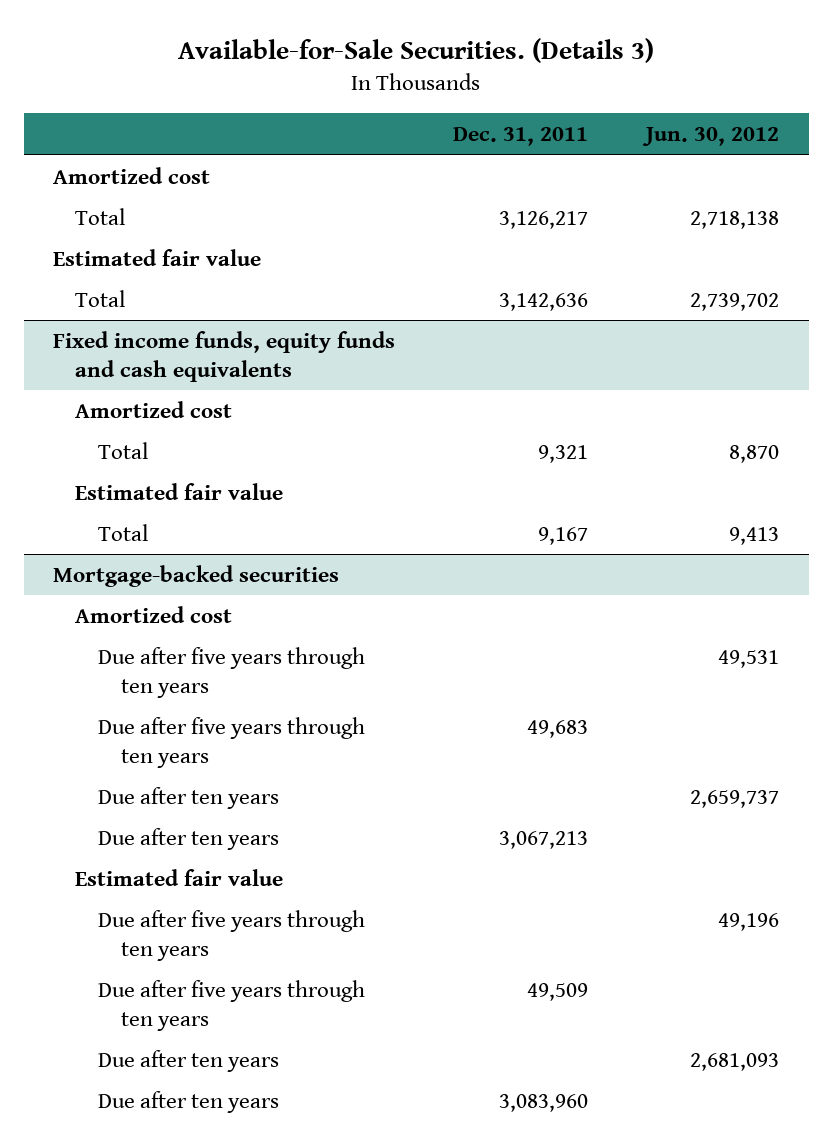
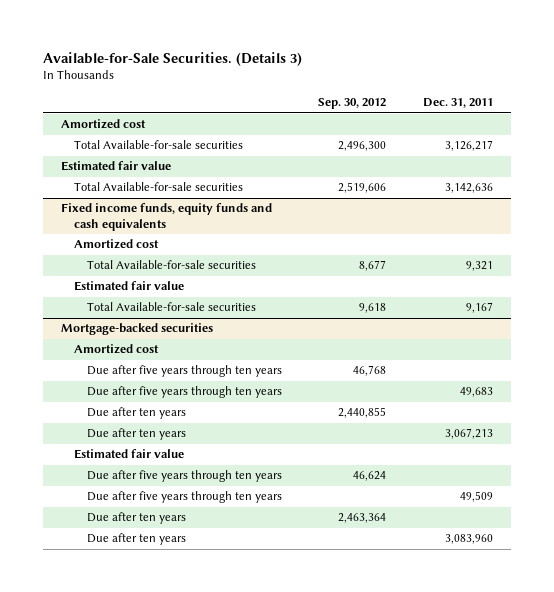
[642,127,780,147] Jun. 30, 2012 -> none
none -> [318,98,387,110] Sep. 30, 2012
[75,207,126,225] Total -> [74,140,244,150] Total Available-for-sale securities
[75,289,126,307] Total -> [74,182,244,192] Total Available-for-sale securities
[97,441,148,459] Total -> [86,260,256,270] Total Available-for-sale securities
[97,523,148,541] Total -> [86,302,256,312] Total Available-for-sale securities

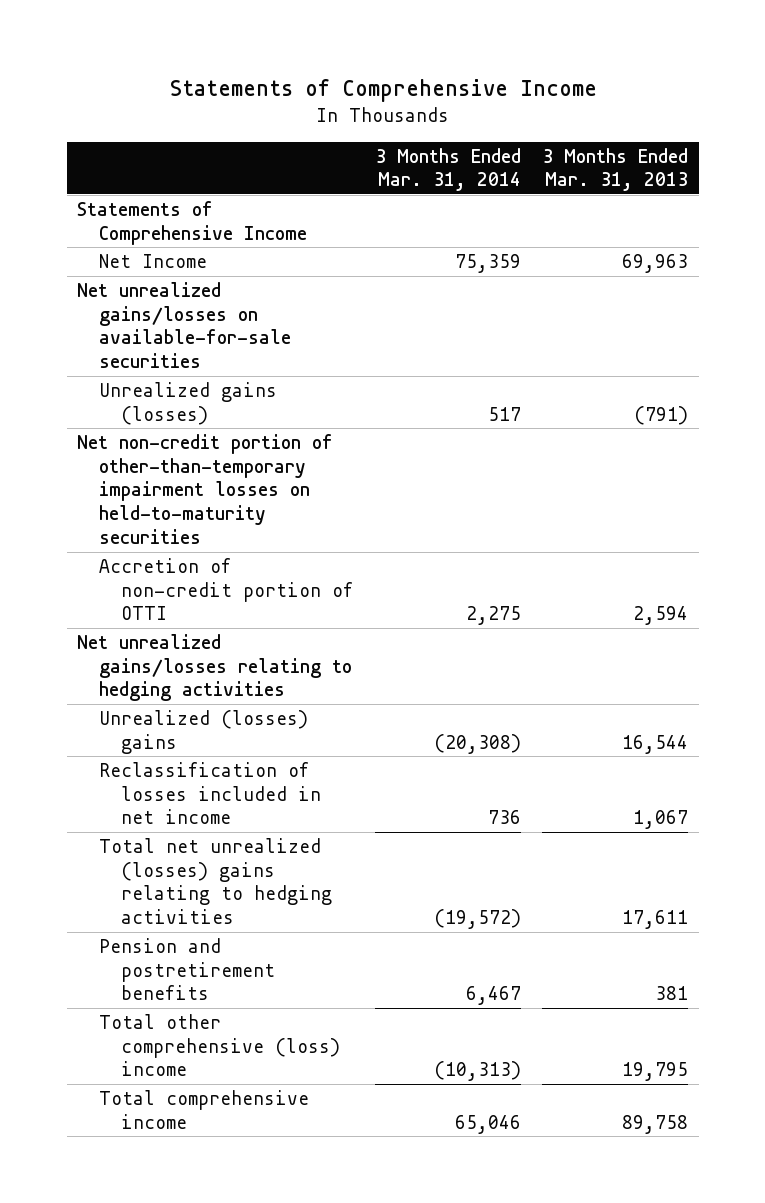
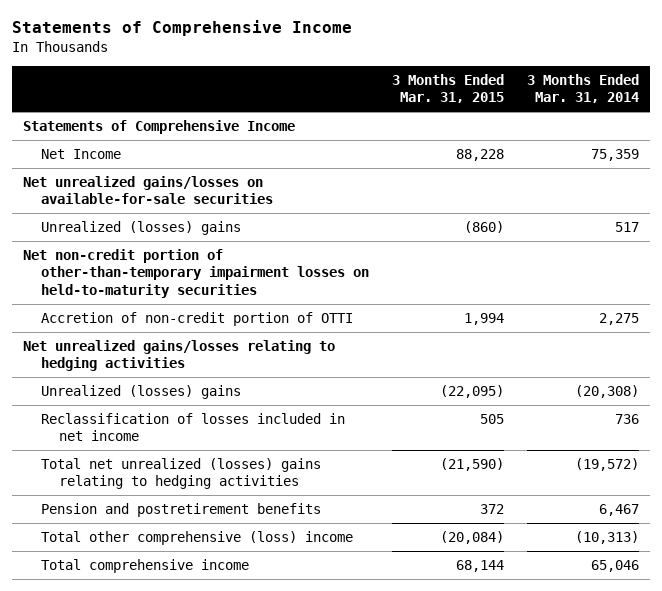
[541,147,688,192] 3 Months Ended Mar. 31, 2013 -> none
none -> [392,73,505,104] 3 Months Ended Mar. 31, 2015
[99,381,278,425] Unrealized gains (losses) -> [41,220,242,235] Unrealized (losses) gains

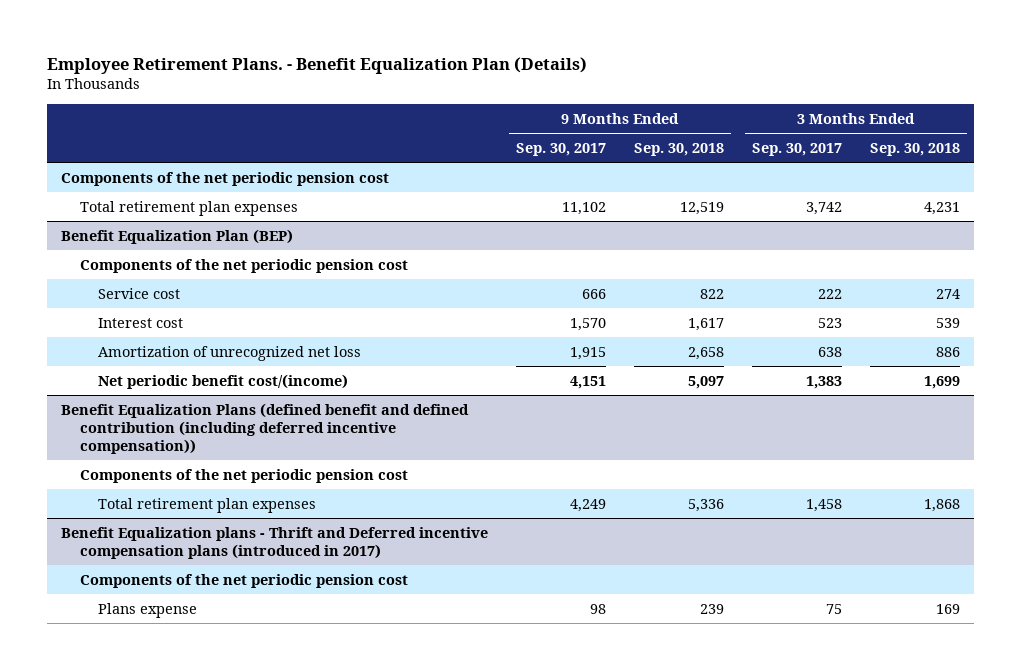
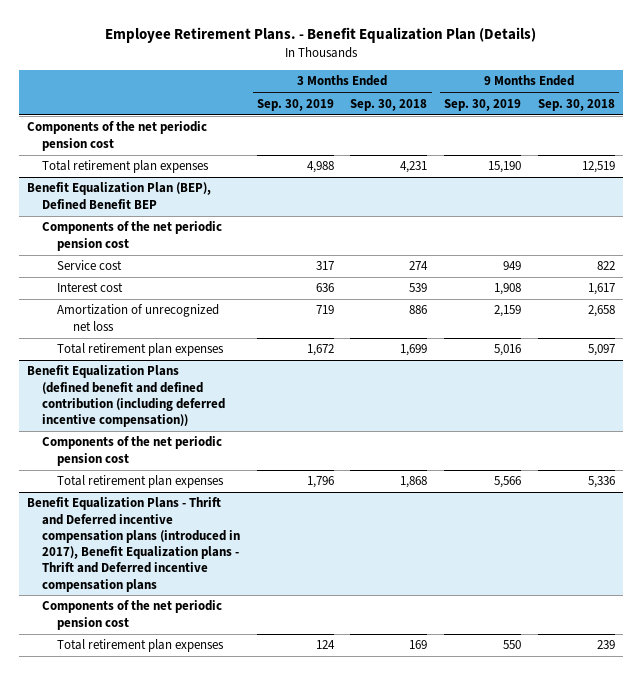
[516,143,607,157] Sep. 30, 2017 -> none
[752,143,843,157] Sep. 30, 2017 -> none
none -> [256,98,334,111] Sep. 30, 2019
none -> [444,98,522,111] Sep. 30, 2019
[61,228,294,244] Benefit Equalization Plan (BEP) -> [26,182,211,210] Benefit Equalization Plan (BEP), Defined Benefit BEP
[98,373,349,389] Net periodic benefit cost/(income) -> [57,343,225,357] Total retirement plan expenses
[61,526,489,559] Benefit Equalization plans - Thrift and Deferred incentive compensation plans (introduced in 2017) -> [26,497,241,592] Benefit Equalization Plans - Thrift and Deferred incentive compensation plans (introduced in 2017), Benefit Equalization plans - Thrift and Deferred incentive compensation plans
[98,602,198,618] Plans expense -> [57,639,225,653] Total retirement plan expenses

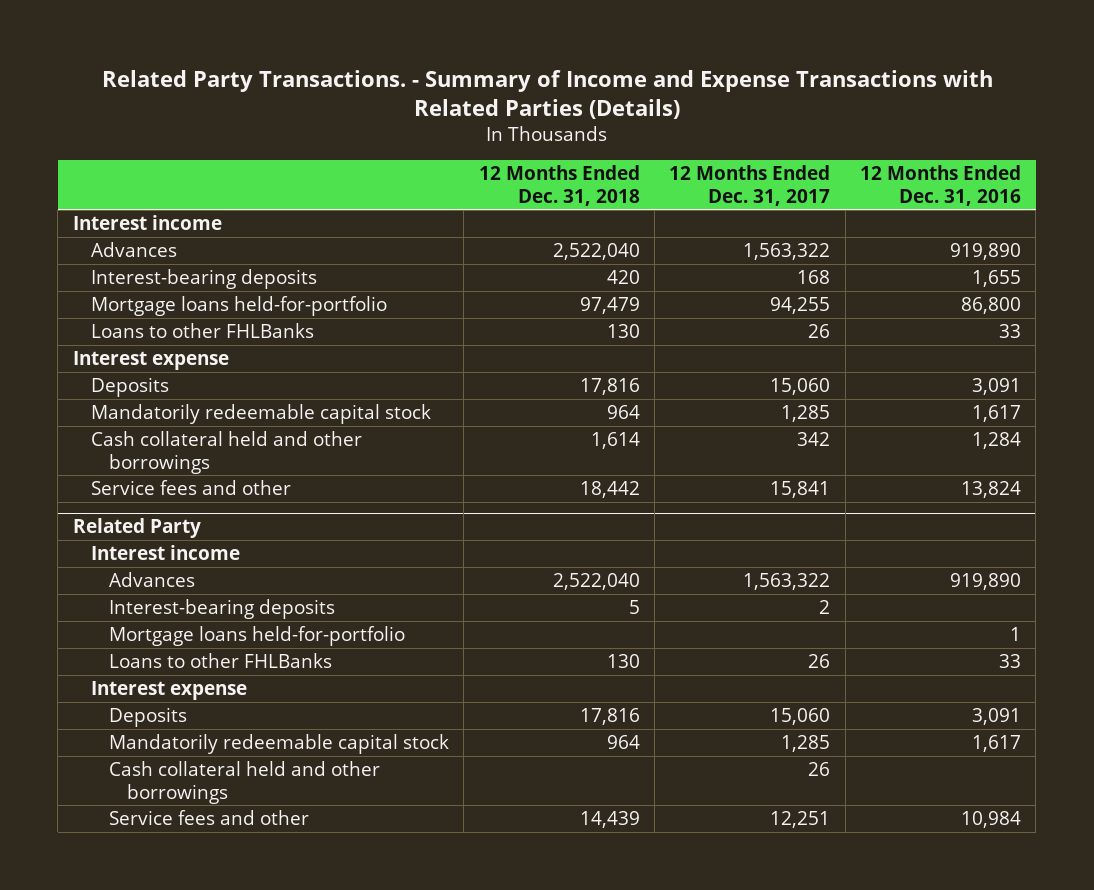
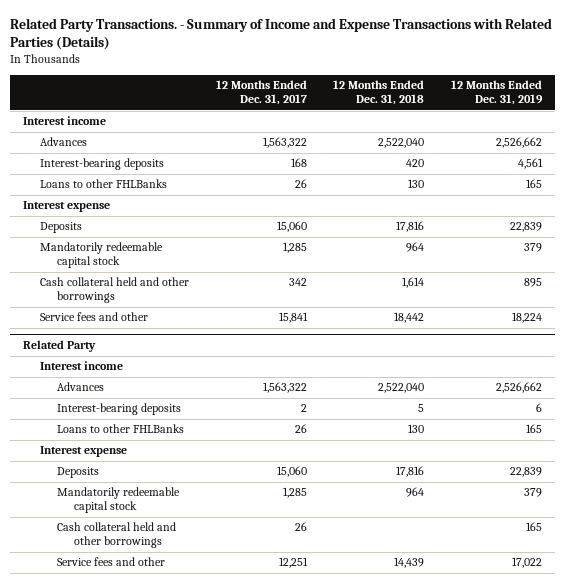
[859,165,1021,206] 12 Months Ended Dec. 31, 2016 -> none
none -> [450,80,543,106] 12 Months Ended Dec. 31, 2019
[90,296,387,317] Mortgage loans held-for-portfolio -> none
[109,626,406,647] Mortgage loans held-for-portfolio -> none

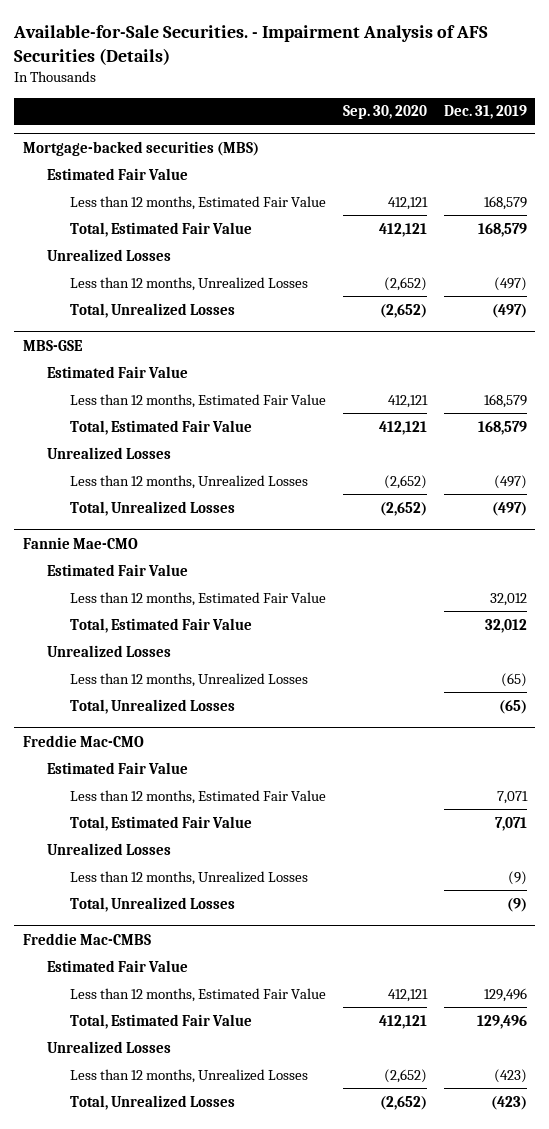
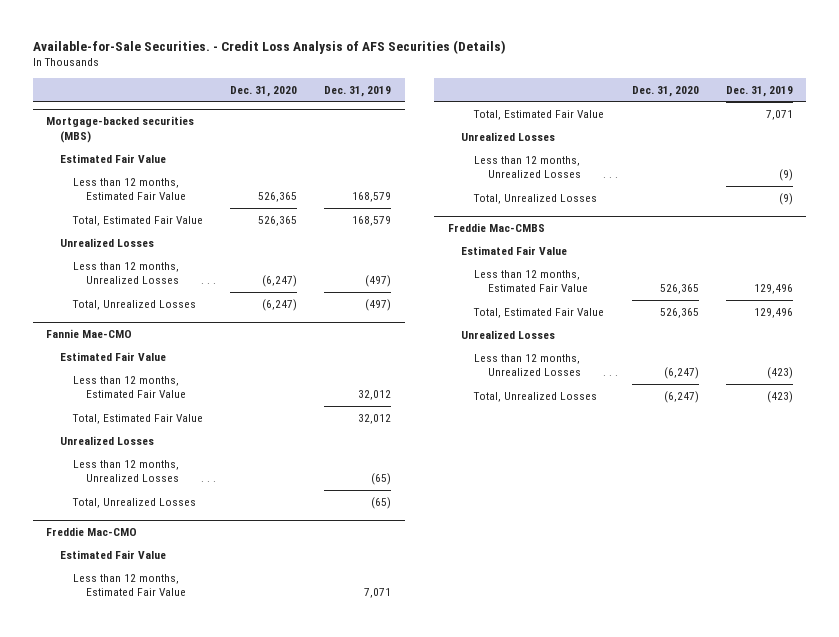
[13,25,489,65] Available-for-Sale Securities. - Impairment Analysis of AFS Securities (Details) -> [32,39,506,54] Available-for-Sale Securities. - Credit Loss Analysis of AFS Securities (Details)
[343,105,428,120] Sep. 30, 2020 -> none
none -> [230,85,298,97] Dec. 31, 2020
[22,339,83,351] MBS-GSE -> none
[46,365,188,378] Estimated Fair Value -> none
[70,393,327,408] Less than 12 months, Estimated Fair Value -> none
[70,419,253,435] Total, Estimated Fair Value -> none
[46,446,171,459] Unrealized Losses -> none
[70,474,309,489] Less than 12 months, Unrealized Losses -> none
[70,500,236,516] Total, Unrealized Losses -> none

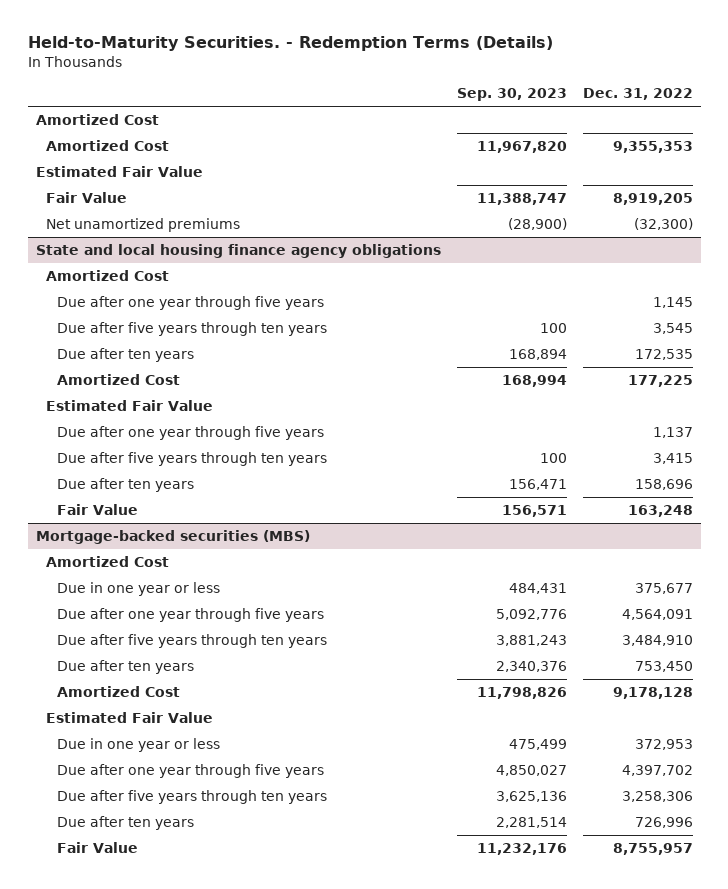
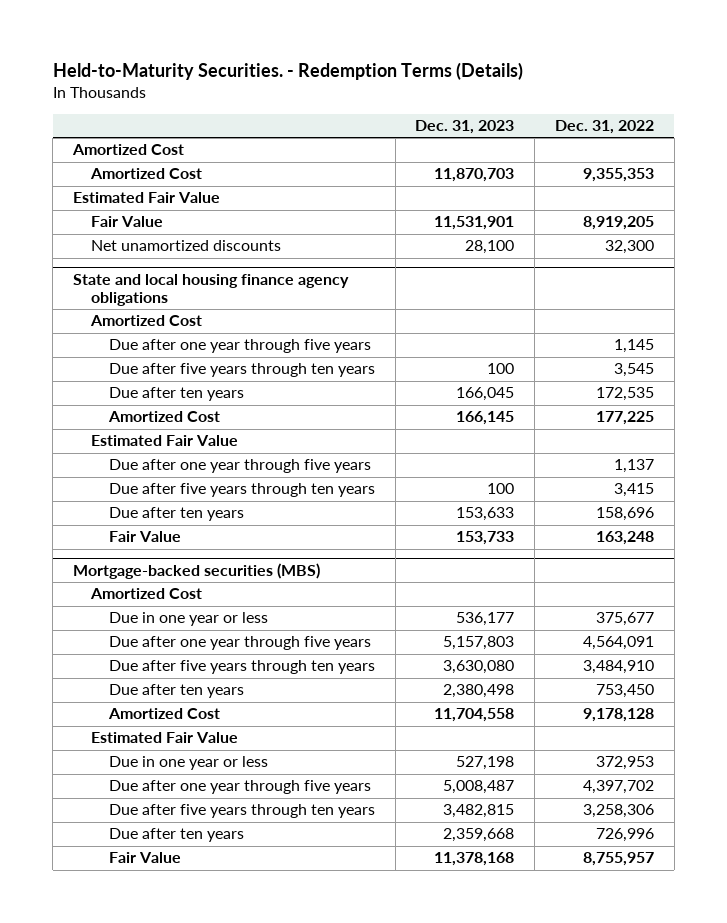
[456,87,567,101] Sep. 30, 2023 -> none
none -> [415,120,515,135] Dec. 31, 2023
[46,217,241,232] Net unamortized premiums -> [91,240,282,252] Net unamortized discounts
[633,217,693,230] (32,300) -> [604,240,654,255] 32,300

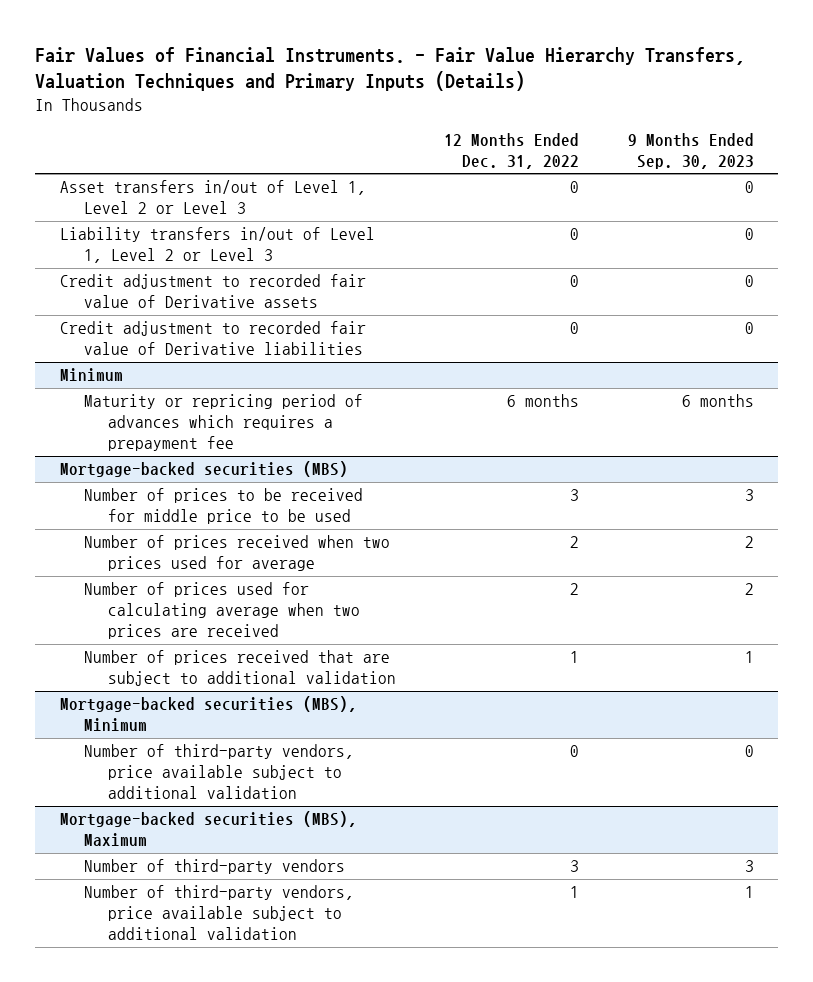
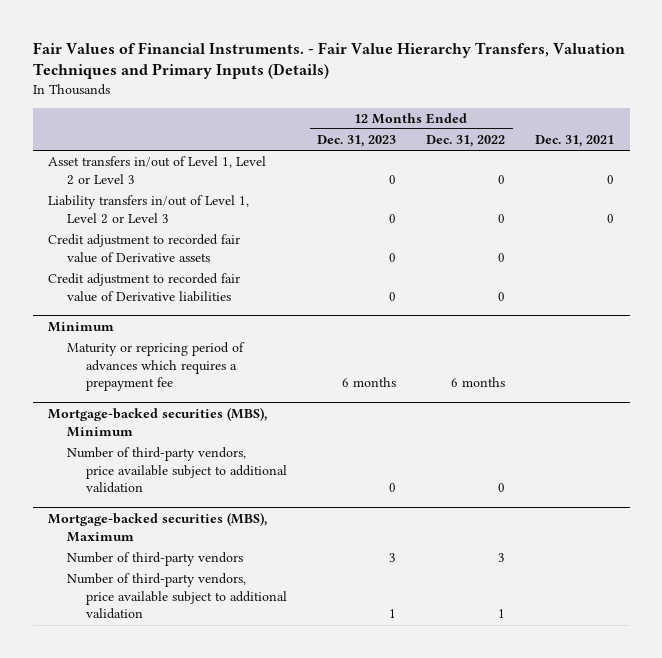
[627,132,754,169] 9 Months Ended Sep. 30, 2023 -> none
none -> [317,135,397,148] Dec. 31, 2023
none -> [535,135,615,148] Dec. 31, 2021
[59,461,348,478] Mortgage-backed securities (MBS) -> none
[83,488,363,525] Number of prices to be received for middle price to be used -> none
[83,535,390,572] Number of prices received when two prices used for average -> none
[83,582,360,640] Number of prices used for calculating average when two prices are received -> none
[83,650,396,687] Number of prices received that are subject to additional validation -> none

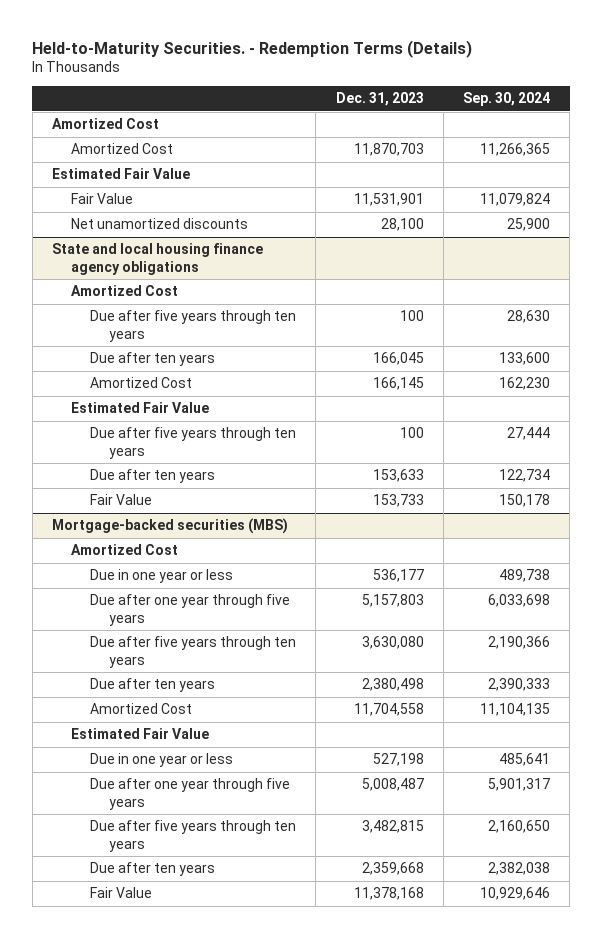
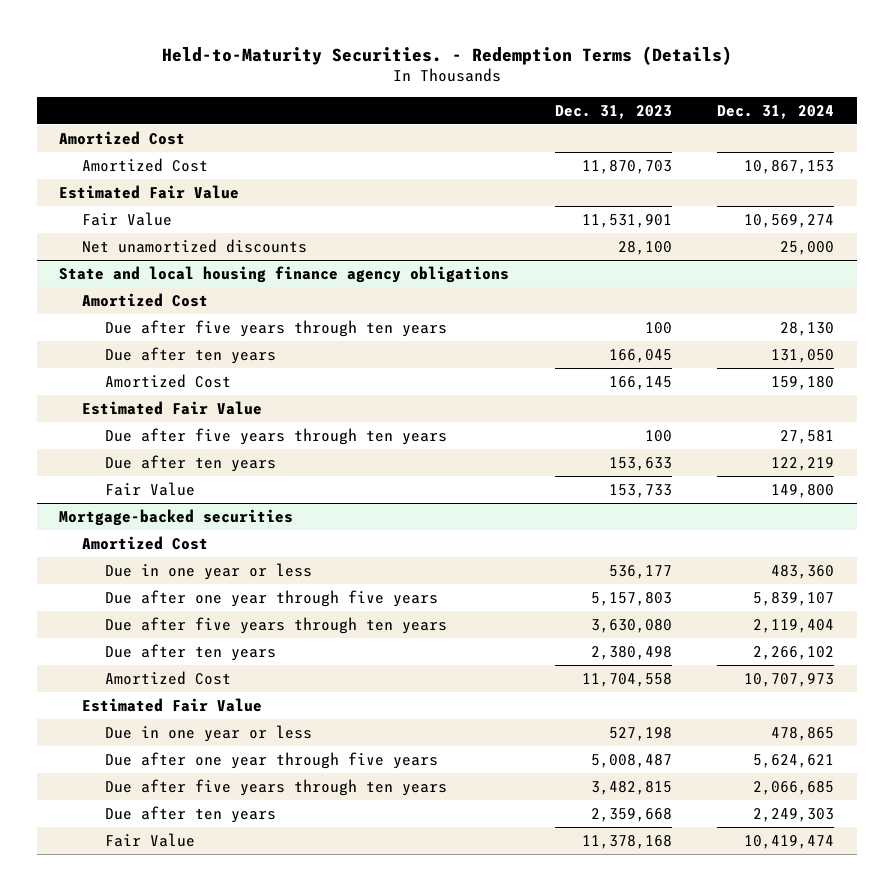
[463,92,551,107] Sep. 30, 2024 -> none
none -> [717,104,835,119] Dec. 31, 2024
[52,518,289,535] Mortgage-backed securities (MBS) -> [59,509,294,527] Mortgage-backed securities

